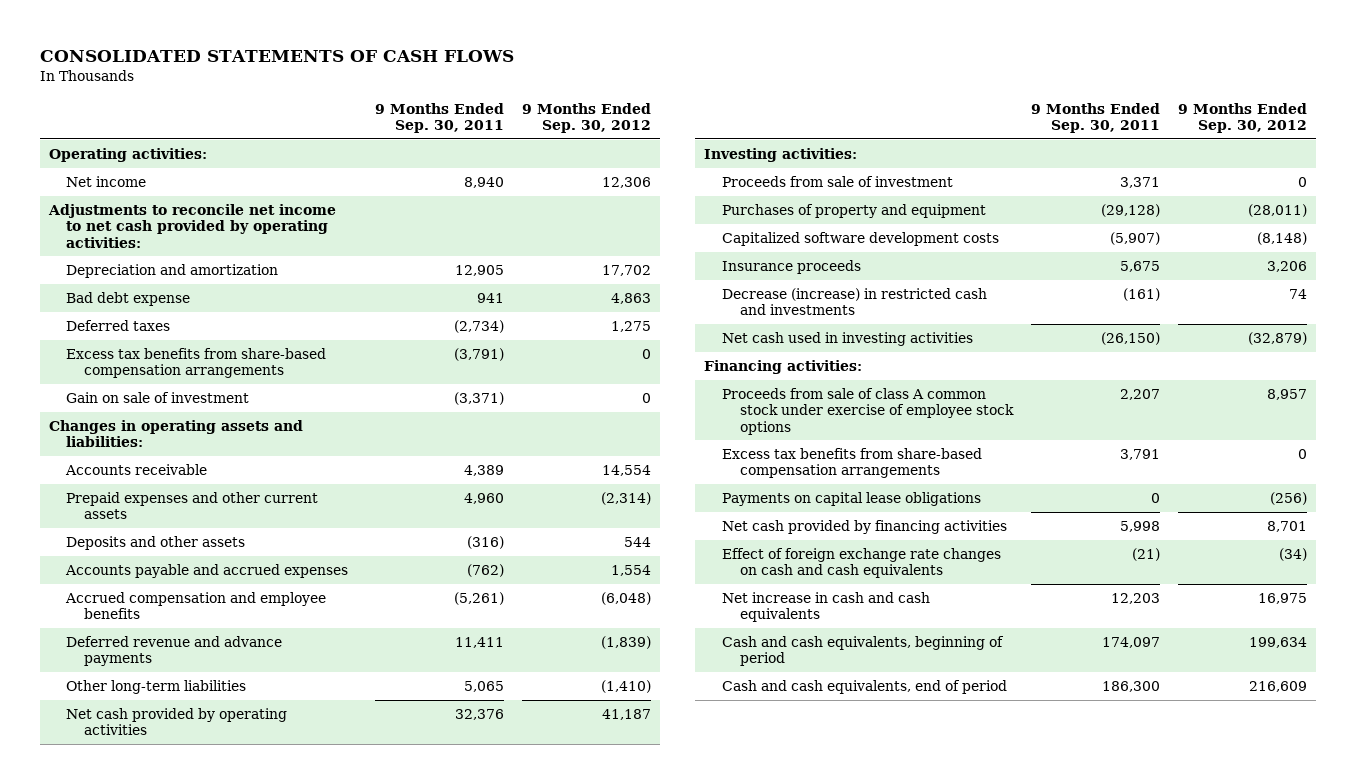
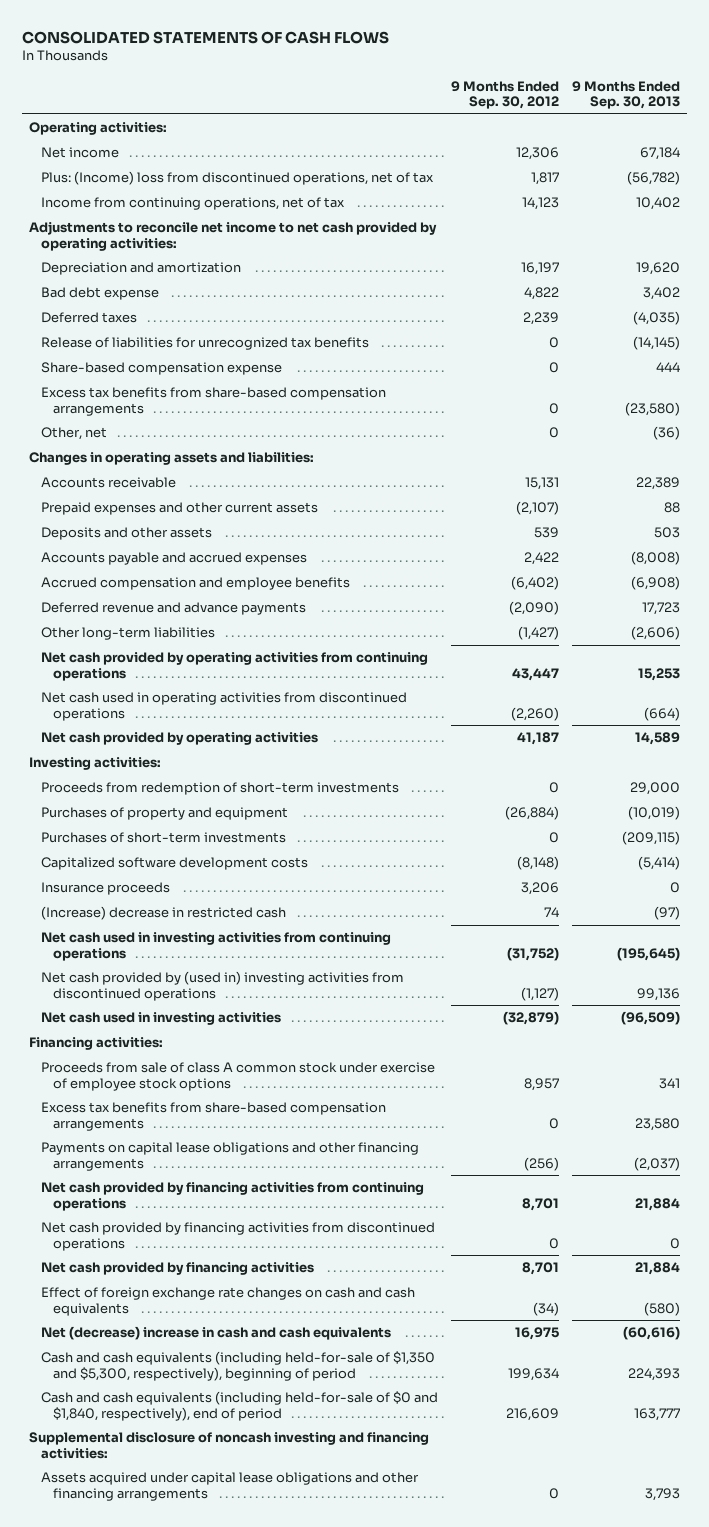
[375,102,505,134] 9 Months Ended Sep. 30, 2011 -> none
none -> [572,80,681,110] 9 Months Ended Sep. 30, 2013
none -> [40,171,434,186] Plus: (Income) loss from discontinued operations, net of tax
none -> [40,197,345,211] Income from continuing operations, net of tax
[602,264,652,276] 17,702 -> [520,262,559,276] 16,197
[611,292,652,304] 4,863 -> [523,287,559,301] 4,822
[611,320,652,332] 1,275 -> [522,312,559,326] 2,239
none -> [40,337,369,351] Release of liabilities for unrecognized tax benefits
none -> [40,362,282,376] Share-based compensation expense
[66,391,250,403] Gain on sale of investment -> none
none -> [40,427,107,441] Other, net
[602,464,652,476] 14,554 -> [524,477,559,491] 15,131
[601,491,652,505] (2,314) -> [515,501,559,516] (2,107)
[624,536,652,547] 544 -> [533,527,559,539] 539
[611,564,652,576] 1,554 -> [523,552,559,566] 2,422
[601,591,652,605] (6,048) -> [510,576,559,591] (6,402)
[601,635,652,649] (1,839) -> [508,601,559,616] (2,090)
[601,679,652,693] (1,410) -> [517,626,559,641] (1,427)
none -> [40,652,428,681] Net cash provided by operating activities from continuing operations
none -> [40,692,407,721] Net cash used in operating activities from discontinued operations
[722,175,954,187] Proceeds from sale of investment -> [40,782,399,796] Proceeds from redemption of short-term investments
[1247,203,1307,217] (28,011) -> [504,806,559,821] (26,884)
none -> [40,832,286,844] Purchases of short-term investments
[722,287,988,316] Decrease (increase) in restricted cash and investments -> [40,906,286,921] (Increase) decrease in restricted cash
none -> [40,932,391,961] Net cash used in investing activities from continuing operations
none -> [40,971,404,1001] Net cash provided by (used in) investing activities from discontinued operations
[722,491,982,506] Payments on capital lease obligations -> [40,1142,419,1171] Payments on capital lease obligations and other financing arrangements
none -> [40,1182,424,1211] Net cash provided by financing activities from continuing operations
none -> [40,1222,435,1251] Net cash provided by financing activities from discontinued operations
[722,591,931,623] Net increase in cash and cash equivalents -> [40,1326,391,1341] Net (decrease) increase in cash and cash equivalents
[722,635,1005,667] Cash and cash equivalents, beginning of period -> [40,1351,435,1381] Cash and cash equivalents (including held-for-sale of $1,350 and $5,300, respectively), beginning of period
[722,679,1008,694] Cash and cash equivalents, end of period -> [40,1391,438,1421] Cash and cash equivalents (including held-for-sale of $0 and $1,840, respectively), end of period
none -> [28,1432,429,1459] Supplemental disclosure of noncash investing and financing activities:
none -> [40,1472,419,1501] Assets acquired under capital lease obligations and other financing arrangements

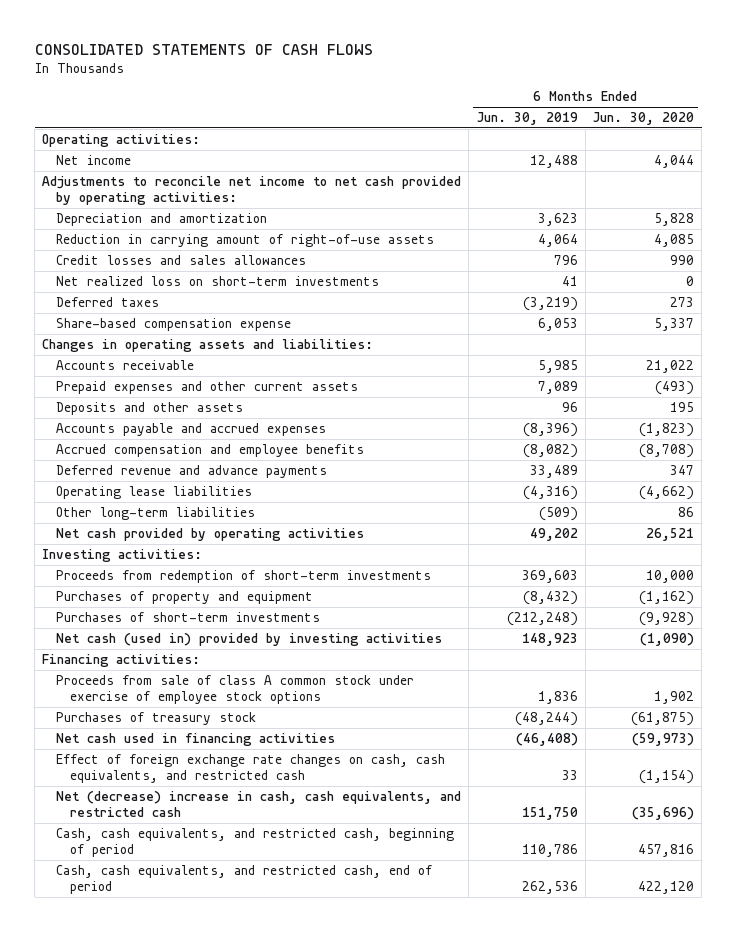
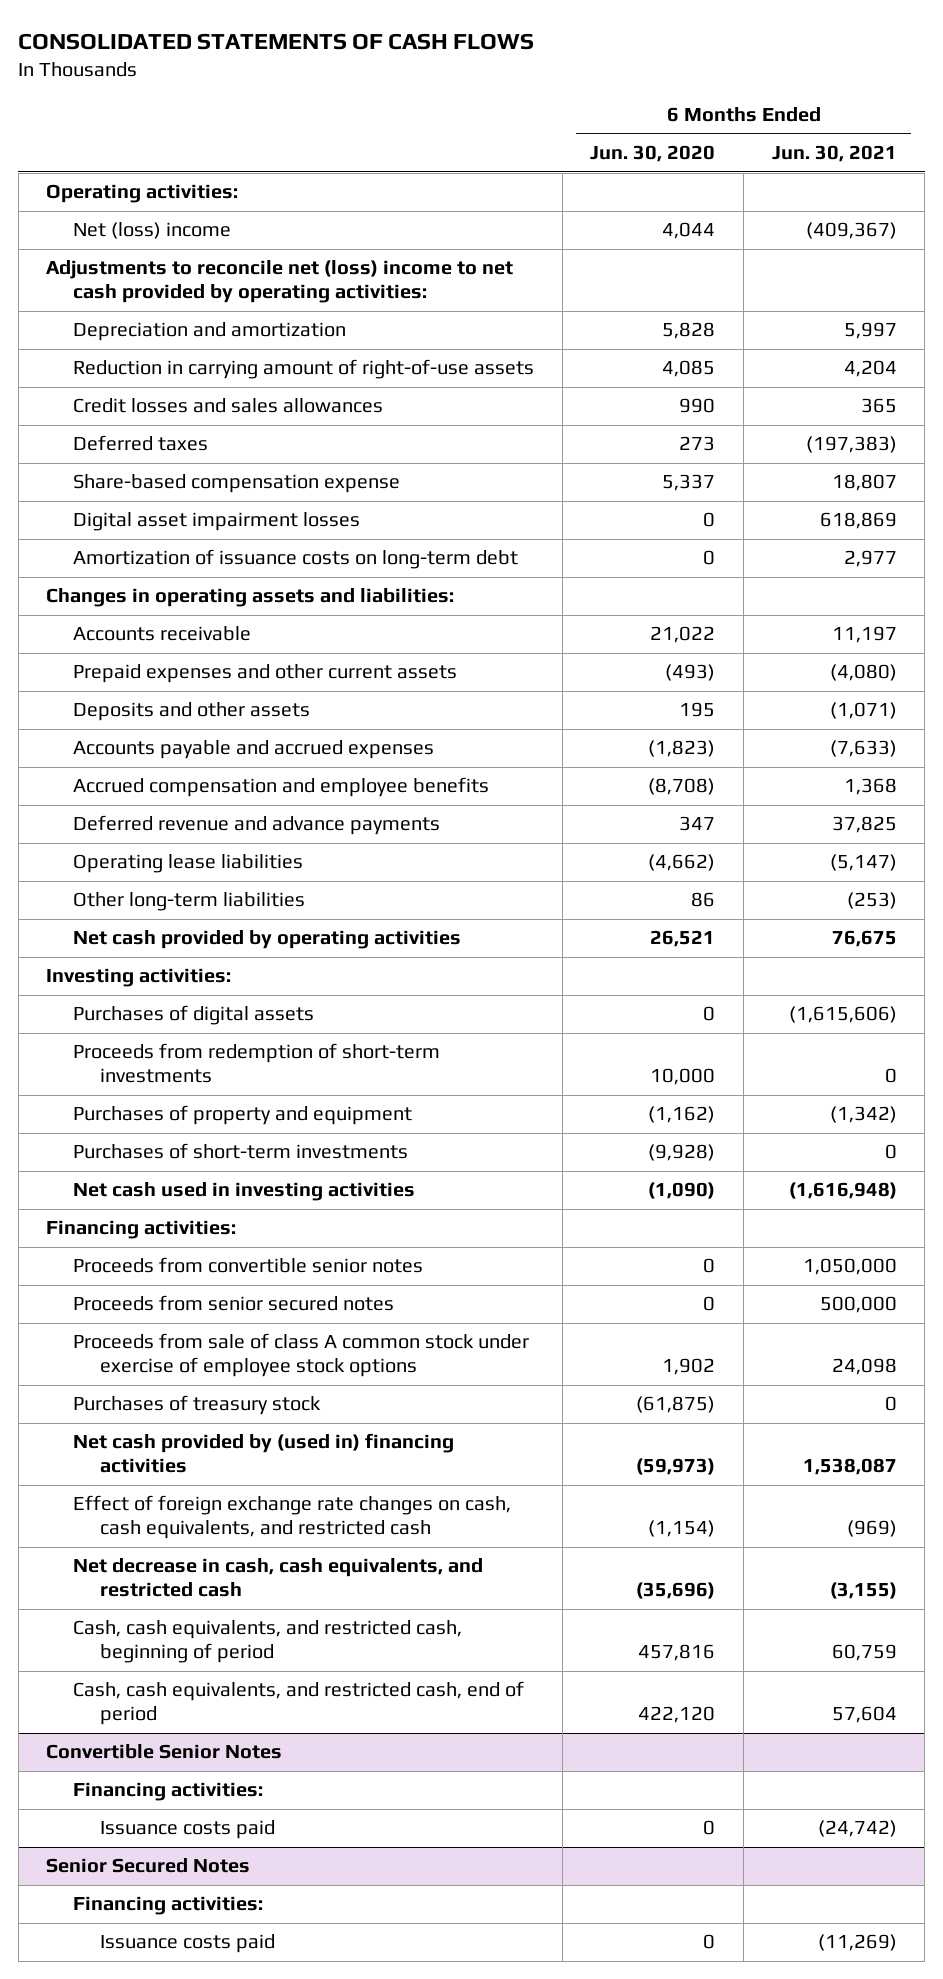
[476,111,578,125] Jun. 30, 2019 -> none
none -> [771,145,897,163] Jun. 30, 2021
[56,154,132,165] Net income -> [73,222,232,240] Net (loss) income
[42,175,462,205] Adjustments to reconcile net income to net cash provided by operating activities: -> [46,260,514,304] Adjustments to reconcile net (loss) income to net cash provided by operating activities:
[56,275,380,286] Net realized loss on short-term investments -> none
none -> [73,512,361,532] Digital asset impairment losses
none -> [73,549,519,570] Amortization of issuance costs on long-term debt
none -> [73,1005,315,1026] Purchases of digital assets
[56,632,443,646] Net cash (used in) provided by investing activities -> [73,1182,416,1202] Net cash used in investing activities
none -> [73,1257,424,1274] Proceeds from convertible senior notes
none -> [73,1295,395,1312] Proceeds from senior secured notes
[56,732,336,746] Net cash used in financing activities -> [73,1433,455,1474] Net cash provided by (used in) financing activities
[56,790,462,817] Net (decrease) increase in cash, cash equivalents, and restricted cash -> [73,1558,484,1598] Net decrease in cash, cash equivalents, and restricted cash
none -> [46,1744,283,1760] Convertible Senior Notes
none -> [73,1782,264,1802] Financing activities:
none -> [99,1820,275,1840] Issuance costs paid
none -> [46,1858,251,1874] Senior Secured Notes
none -> [73,1896,264,1916] Financing activities:
none -> [99,1934,275,1954] Issuance costs paid

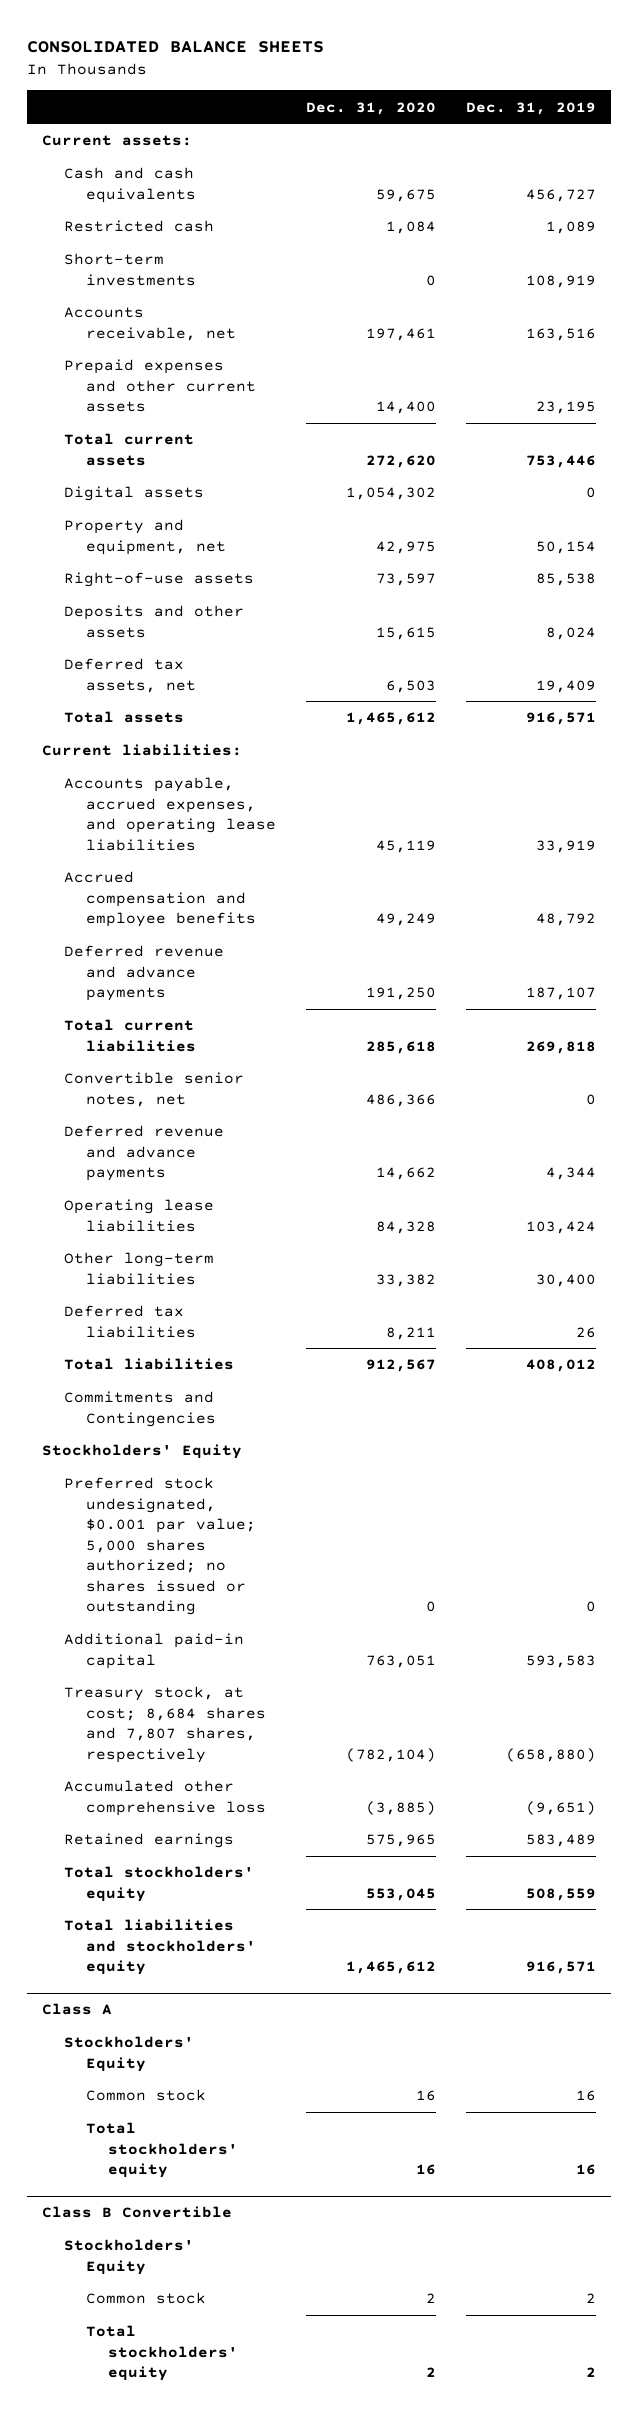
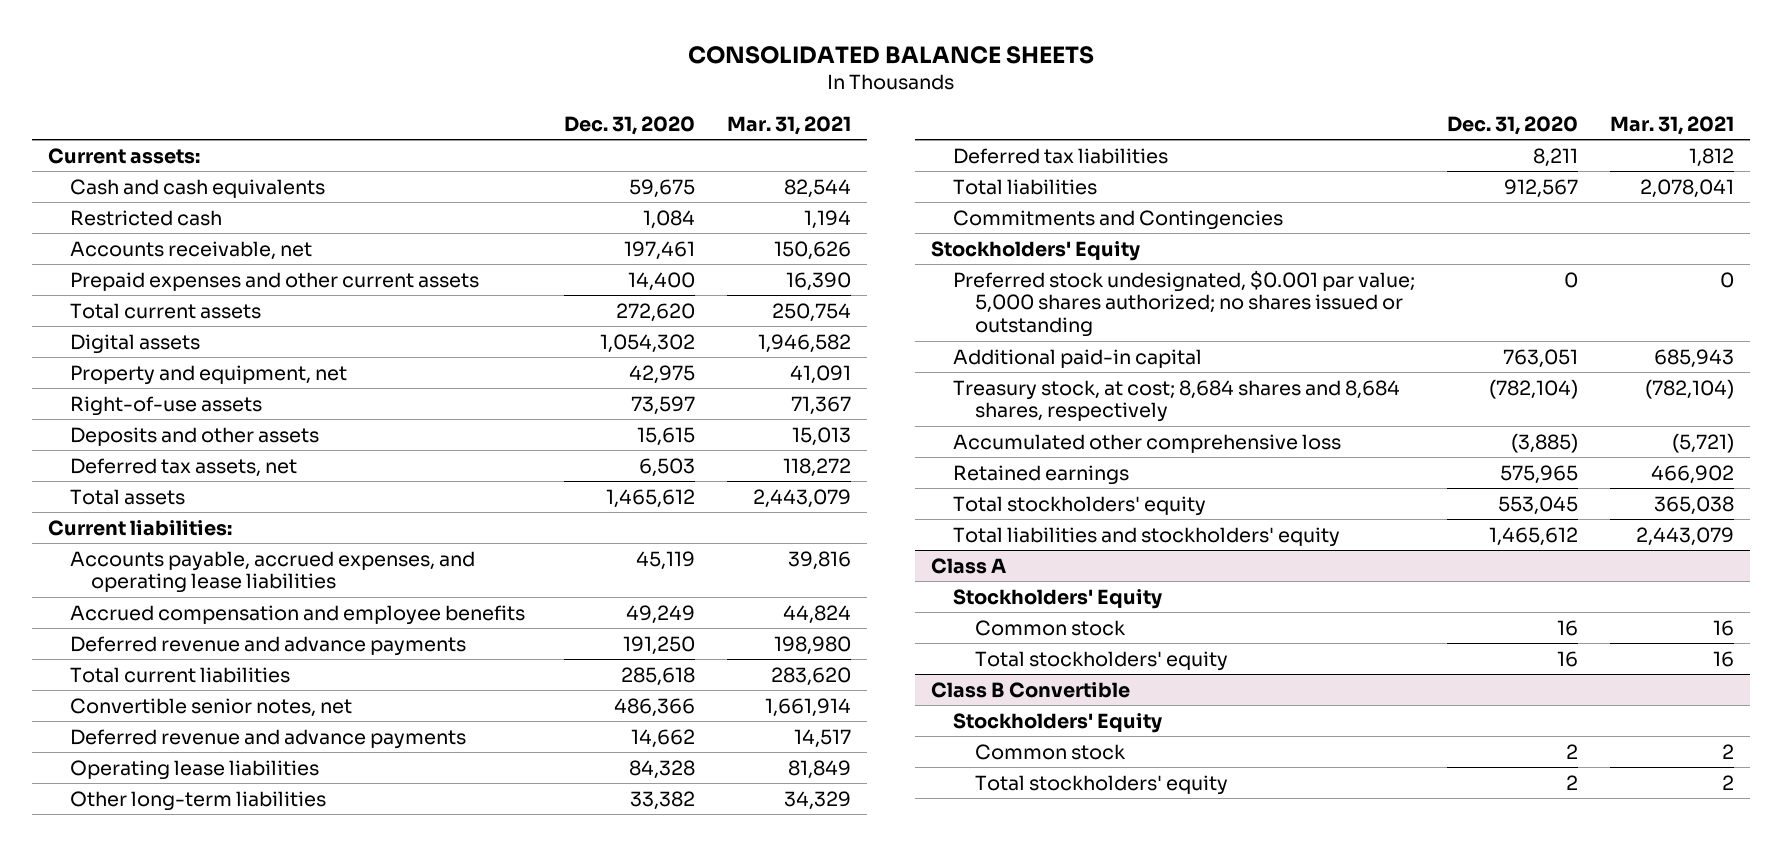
[466,101,597,115] Dec. 31, 2019 -> none
none -> [726,116,851,136] Mar. 31, 2021
[64,253,196,286] Short-term investments -> none
[64,1686,266,1763] Treasury stock, at cost; 8,684 shares and 7,807 shares, respectively -> [953,379,1401,423] Treasury stock, at cost; 8,684 shares and 8,684 shares, respectively

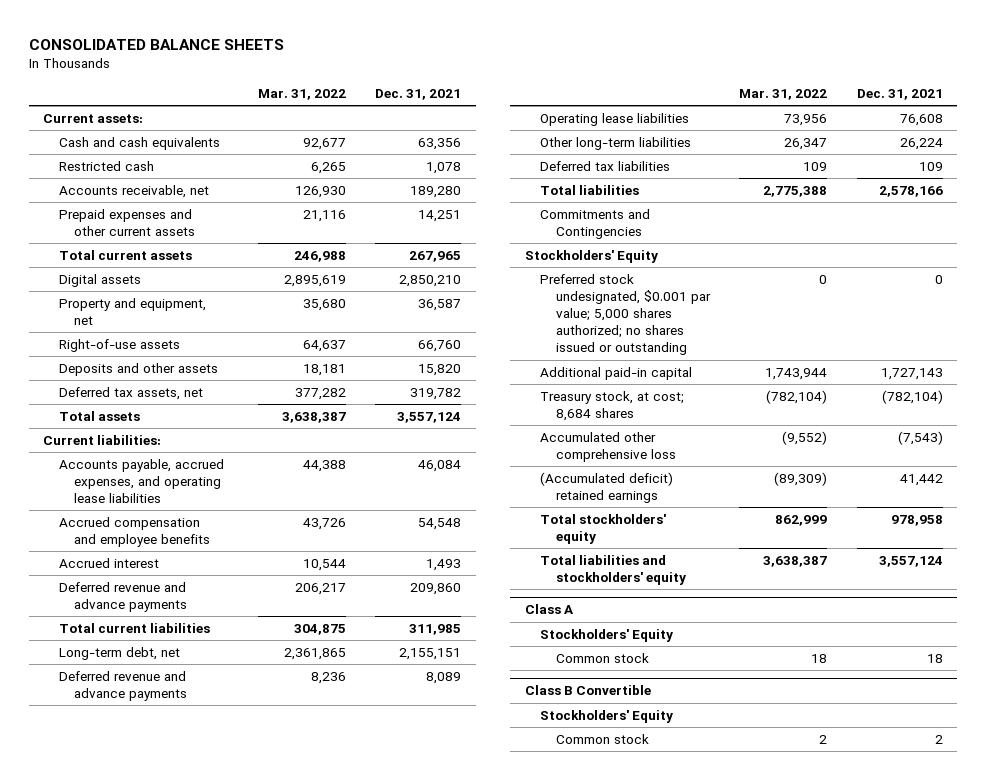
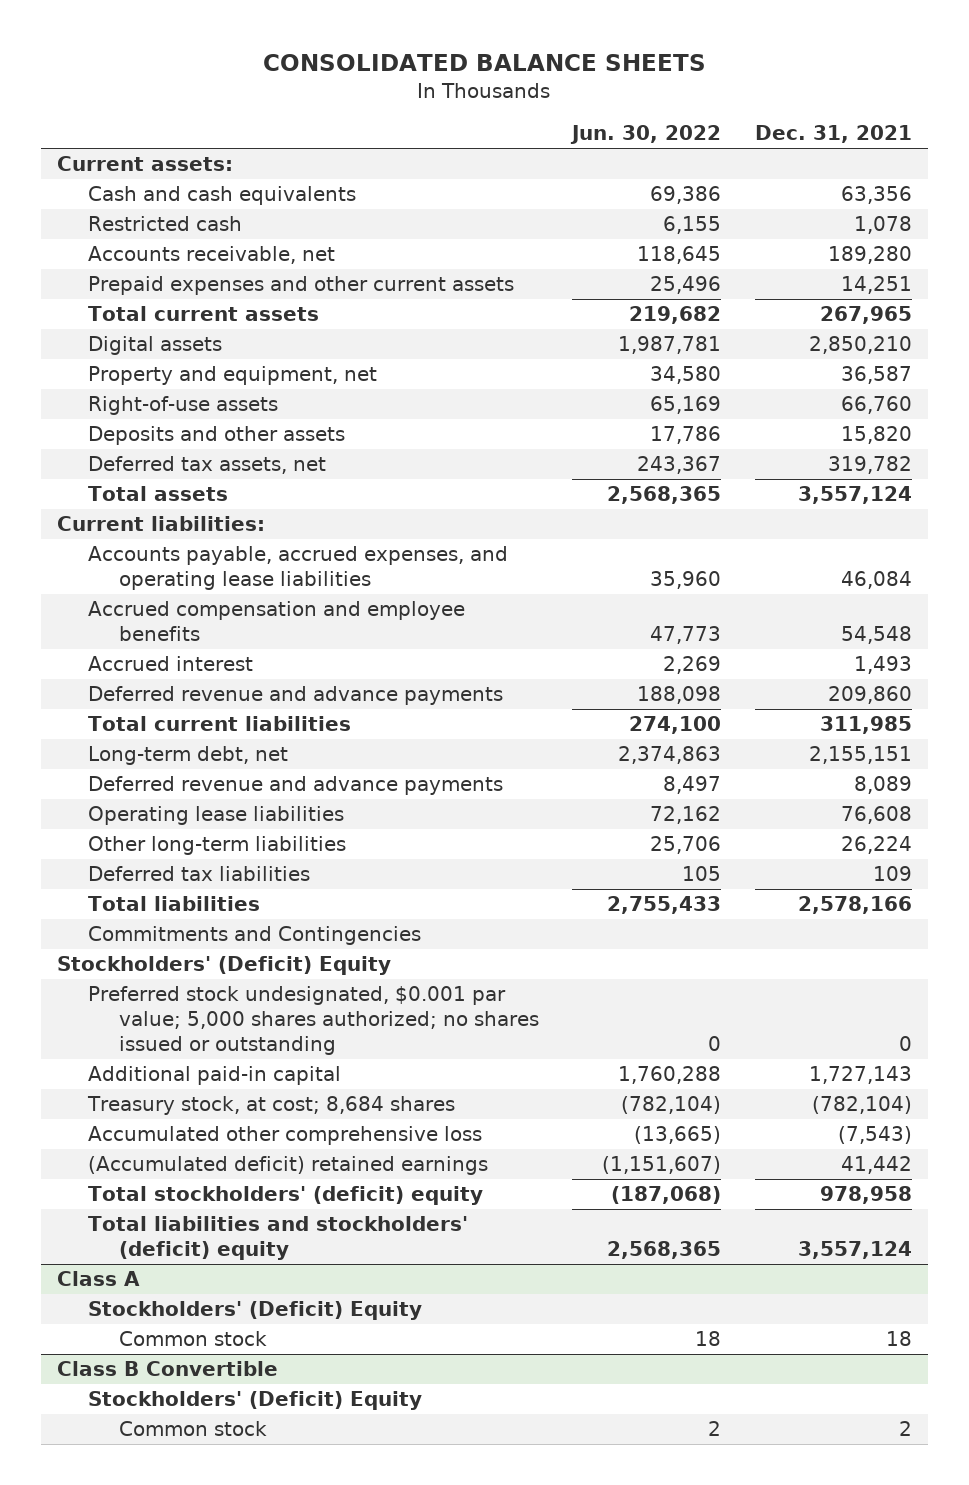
[257,89,346,101] Mar. 31, 2022 -> none
none -> [570,125,722,145] Jun. 30, 2022
[524,249,658,263] Stockholders' Equity -> [57,956,392,976] Stockholders' (Deficit) Equity
[540,513,667,544] Total stockholders' equity -> [87,1186,483,1206] Total stockholders' (deficit) equity
[540,554,686,585] Total liabilities and stockholders' equity -> [87,1216,468,1261] Total liabilities and stockholders' (deficit) equity
[540,628,674,642] Stockholders' Equity -> [87,1301,422,1321] Stockholders' (Deficit) Equity
[540,709,674,723] Stockholders' Equity -> [87,1391,422,1411] Stockholders' (Deficit) Equity

